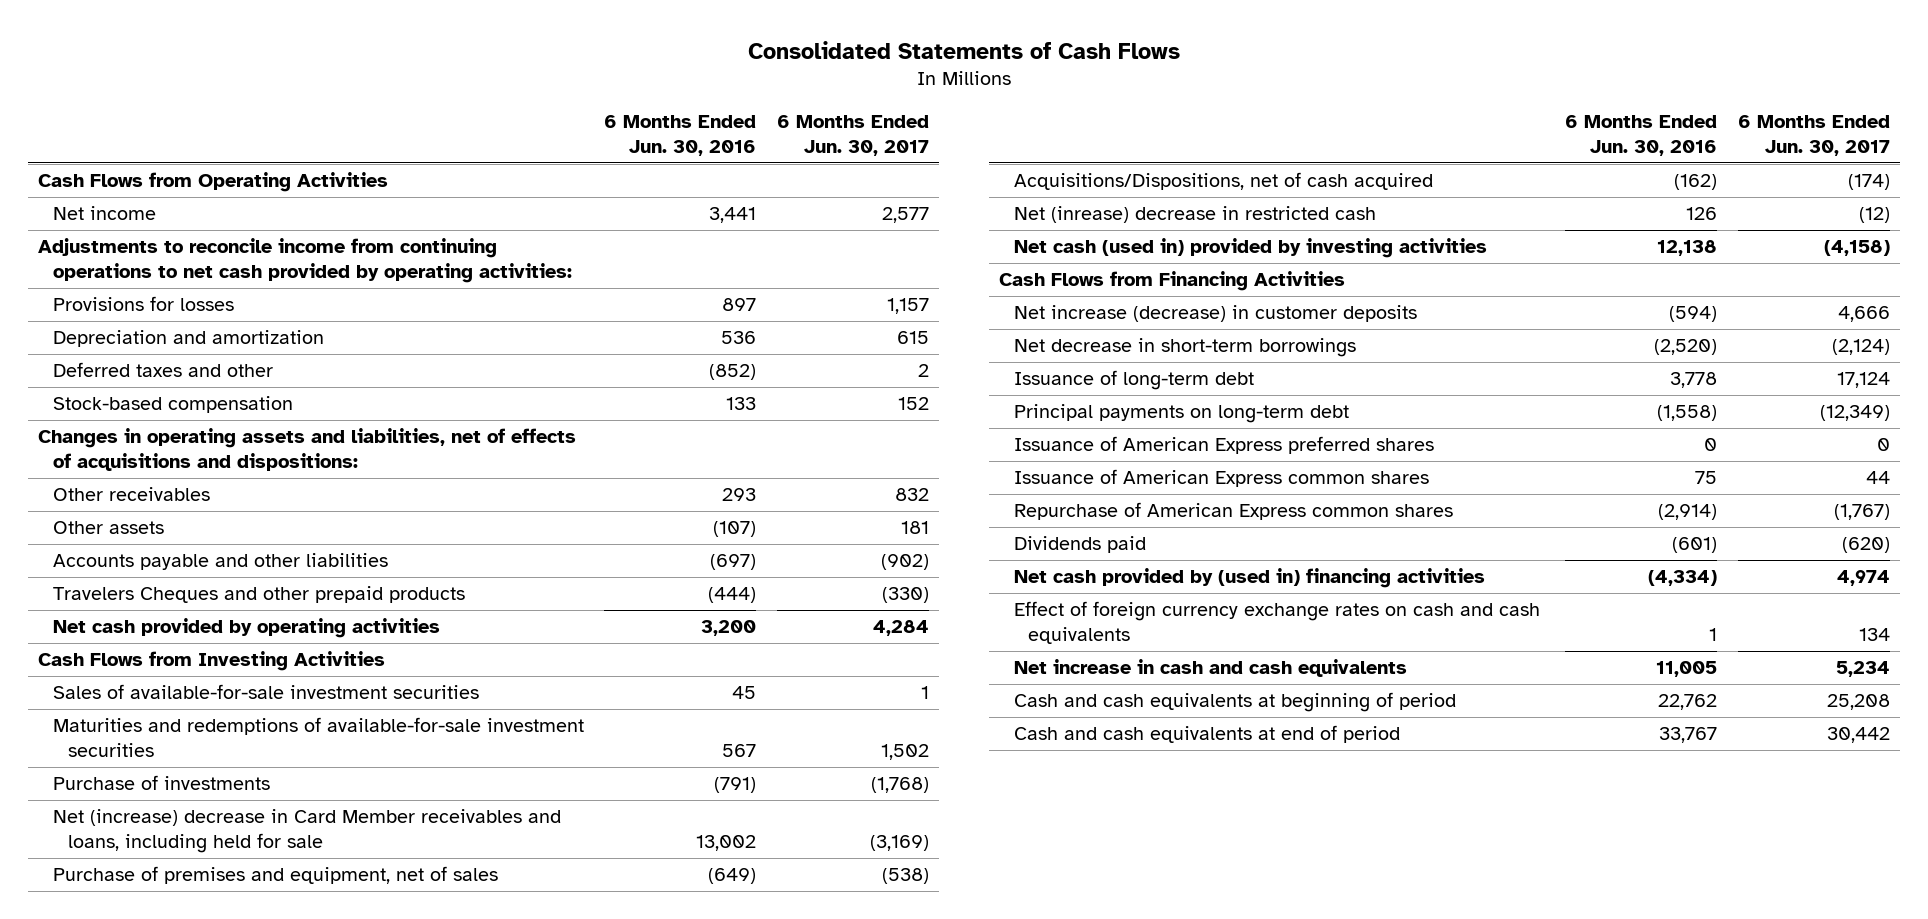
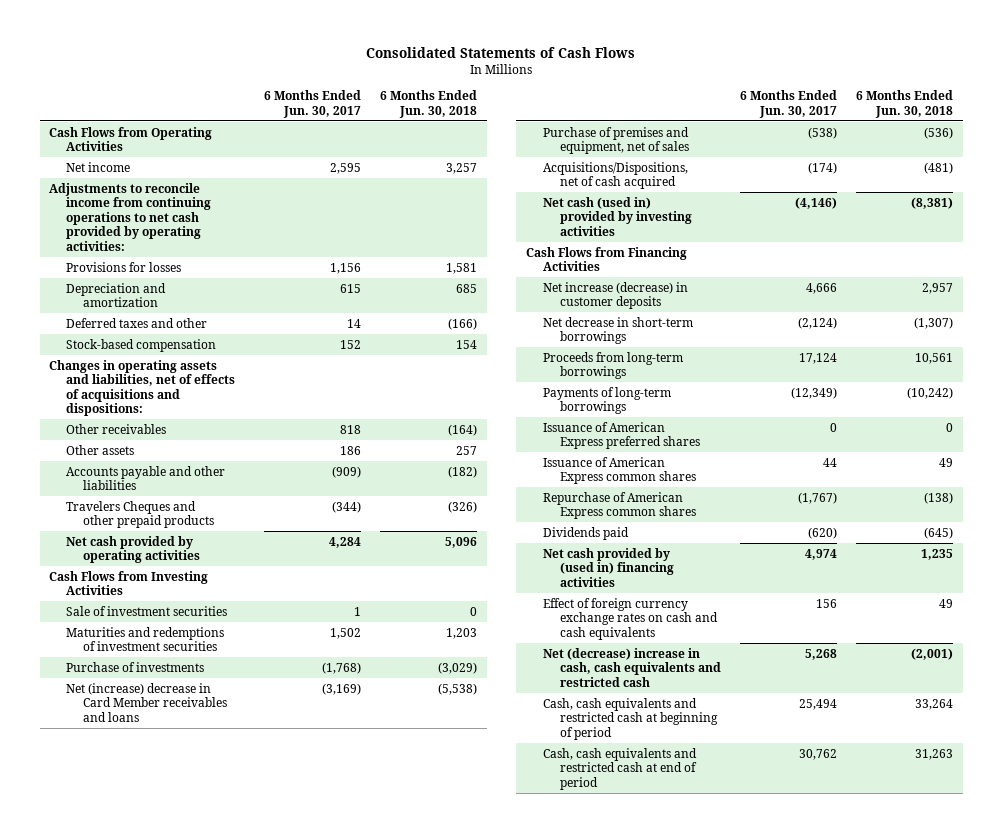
[604,115,757,157] 6 Months Ended Jun. 30, 2016 -> none
none -> [380,90,478,118] 6 Months Ended Jun. 30, 2018
[881,207,929,224] 2,577 -> [329,162,361,174] 2,595
[886,298,929,315] 1,157 -> [329,262,361,274] 1,156
[917,364,929,378] 2 -> [346,318,361,328] 14
[894,488,929,502] 832 -> [339,424,361,434] 818
[900,521,929,535] 181 -> [339,445,361,455] 186
[880,554,929,571] (902) -> [331,465,361,478] (909)
[881,587,929,604] (330) -> [331,500,361,513] (344)
[52,684,479,700] Sales of available-for-sale investment securities -> [66,605,228,616] Sale of investment securities
[52,717,584,758] Maturities and redemptions of available-for-sale investment securities -> [66,626,225,652] Maturities and redemptions of investment securities
[52,809,561,854] Net (increase) decrease in Card Member receivables and loans, including held for sale -> [66,682,228,722] Net (increase) decrease in Card Member receivables and loans
[1013,206,1376,224] Net (inrease) decrease in restricted cash -> none
[1823,240,1890,257] (4,158) -> [795,196,838,209] (4,146)
[1013,370,1254,391] Issuance of long-term debt -> [542,351,683,380] Proceeds from long-term borrowings
[1013,404,1349,424] Principal payments on long-term debt -> [542,386,671,415] Payments of long-term borrowings
[1858,628,1890,642] 134 -> [816,598,838,608] 156
[1013,659,1407,678] Net increase in cash and cash equivalents -> [542,647,721,687] Net (decrease) increase in cash, cash equivalents and restricted cash
[1835,661,1890,678] 5,234 -> [805,648,838,660] 5,268
[1013,692,1456,713] Cash and cash equivalents at beginning of period -> [542,697,718,740] Cash, cash equivalents and restricted cash at beginning of period
[1826,694,1890,711] 25,208 -> [799,698,838,710] 25,494
[1013,725,1400,744] Cash and cash equivalents at end of period -> [542,747,697,790] Cash, cash equivalents and restricted cash at end of period
[1826,727,1890,744] 30,442 -> [799,748,838,760] 30,762

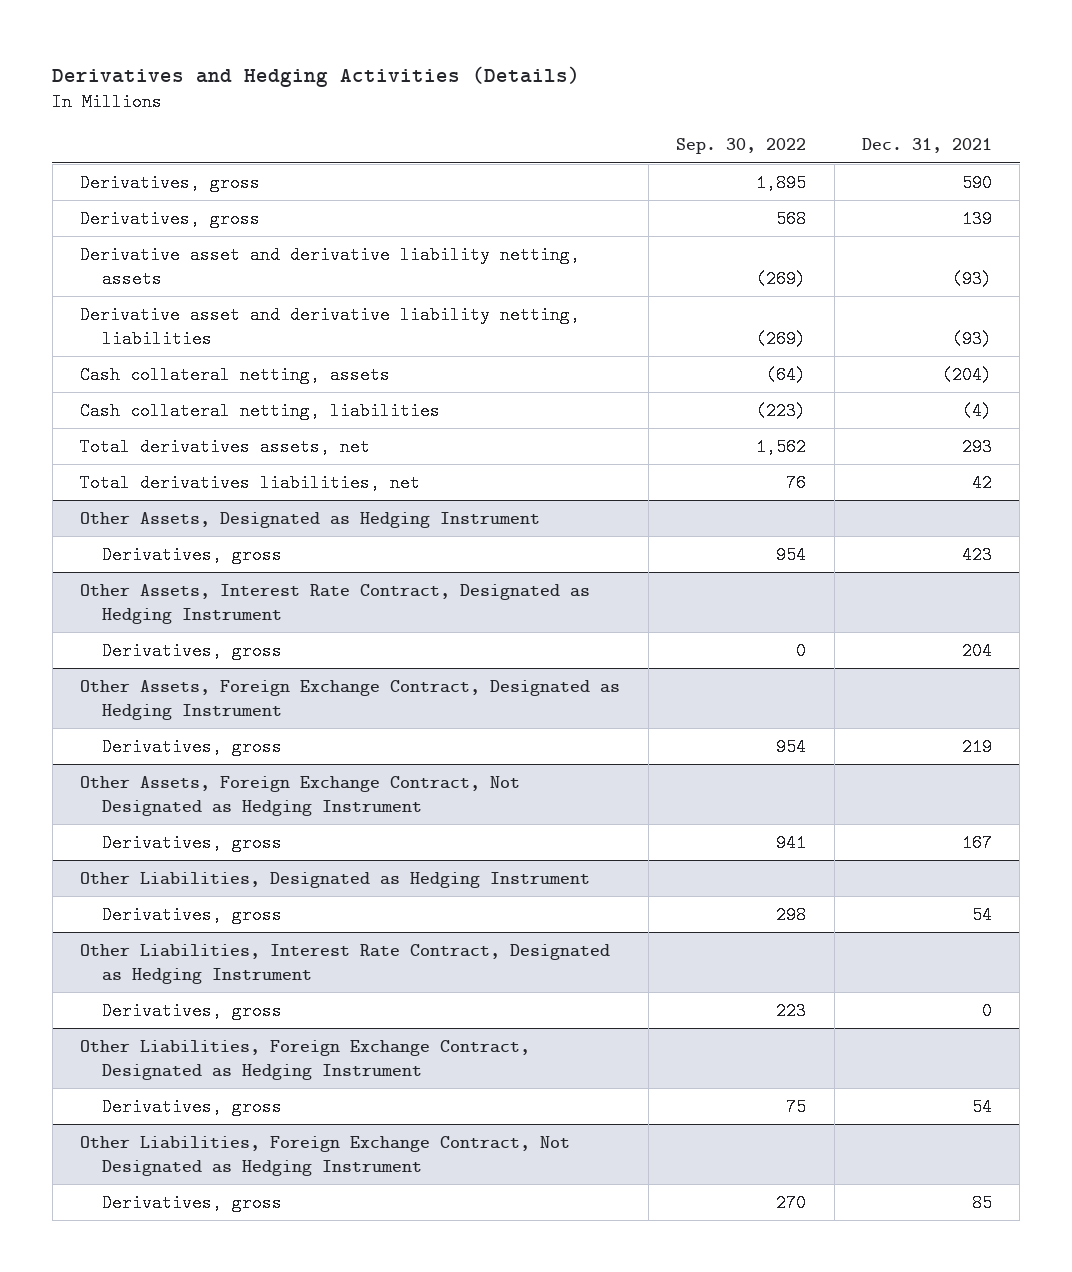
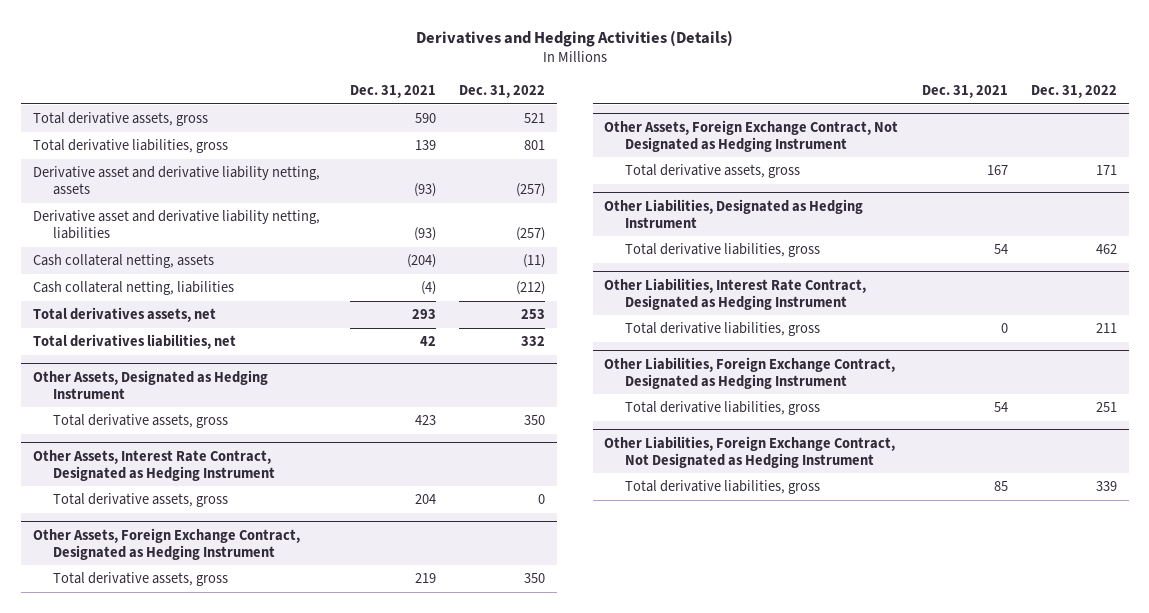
[676,138,807,155] Sep. 30, 2022 -> none
none -> [459,84,546,98] Dec. 31, 2022
[80,173,261,192] Derivatives, gross -> [32,112,208,127] Total derivative assets, gross
[80,209,261,228] Derivatives, gross -> [32,139,228,154] Total derivative liabilities, gross
[101,545,282,564] Derivatives, gross -> [53,414,229,429] Total derivative assets, gross
[101,641,282,660] Derivatives, gross -> [53,493,229,508] Total derivative assets, gross
[101,737,282,756] Derivatives, gross -> [53,572,229,587] Total derivative assets, gross
[101,833,282,852] Derivatives, gross -> [625,164,801,179] Total derivative assets, gross
[101,905,282,924] Derivatives, gross -> [625,243,821,258] Total derivative liabilities, gross
[101,1001,282,1020] Derivatives, gross -> [625,322,821,337] Total derivative liabilities, gross
[101,1097,282,1116] Derivatives, gross -> [625,401,821,416] Total derivative liabilities, gross
[101,1193,282,1212] Derivatives, gross -> [625,480,821,495] Total derivative liabilities, gross

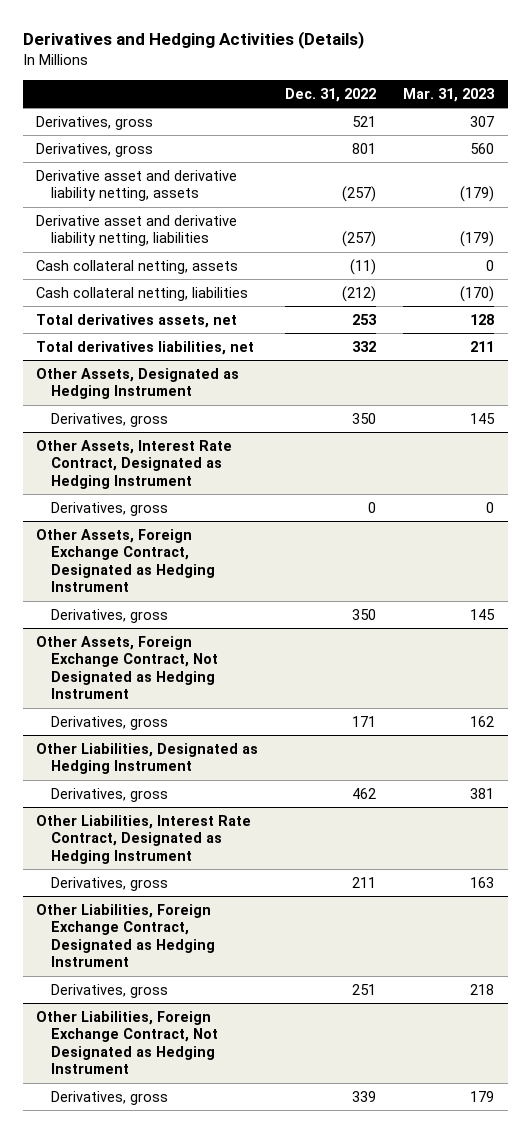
[349,84,436,98] Dec. 31, 2021 -> none
none -> [403,87,496,102] Mar. 31, 2023
[32,112,208,127] Total derivative assets, gross -> [36,115,154,130] Derivatives, gross
[32,139,228,154] Total derivative liabilities, gross -> [36,142,154,157] Derivatives, gross
[53,414,229,429] Total derivative assets, gross -> [50,412,168,427] Derivatives, gross
[53,493,229,508] Total derivative assets, gross -> [50,501,168,516] Derivatives, gross
[53,572,229,587] Total derivative assets, gross -> [50,608,168,623] Derivatives, gross
[625,164,801,179] Total derivative assets, gross -> [50,715,168,730] Derivatives, gross
[625,243,821,258] Total derivative liabilities, gross -> [50,787,168,802] Derivatives, gross
[625,322,821,337] Total derivative liabilities, gross -> [50,876,168,891] Derivatives, gross
[625,401,821,416] Total derivative liabilities, gross -> [50,983,168,998] Derivatives, gross
[625,480,821,495] Total derivative liabilities, gross -> [50,1090,168,1105] Derivatives, gross

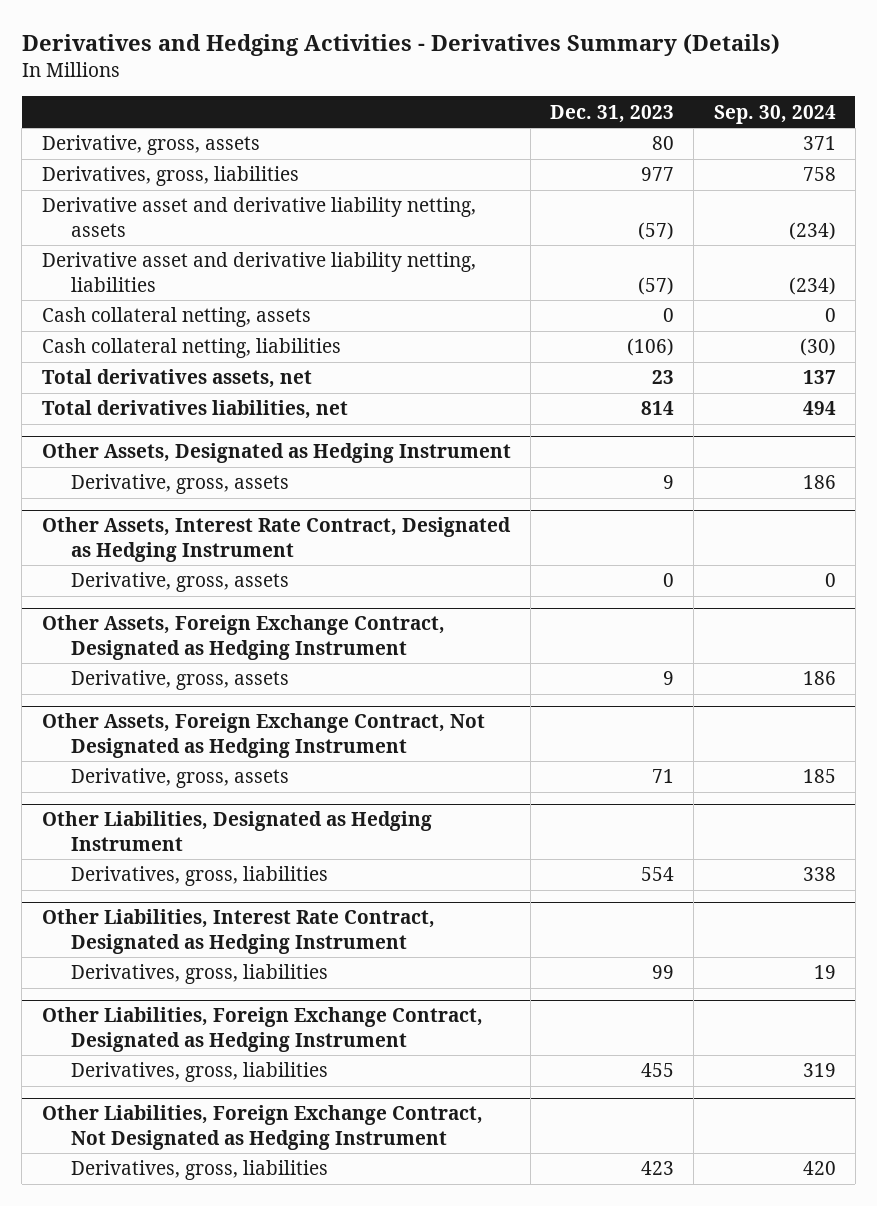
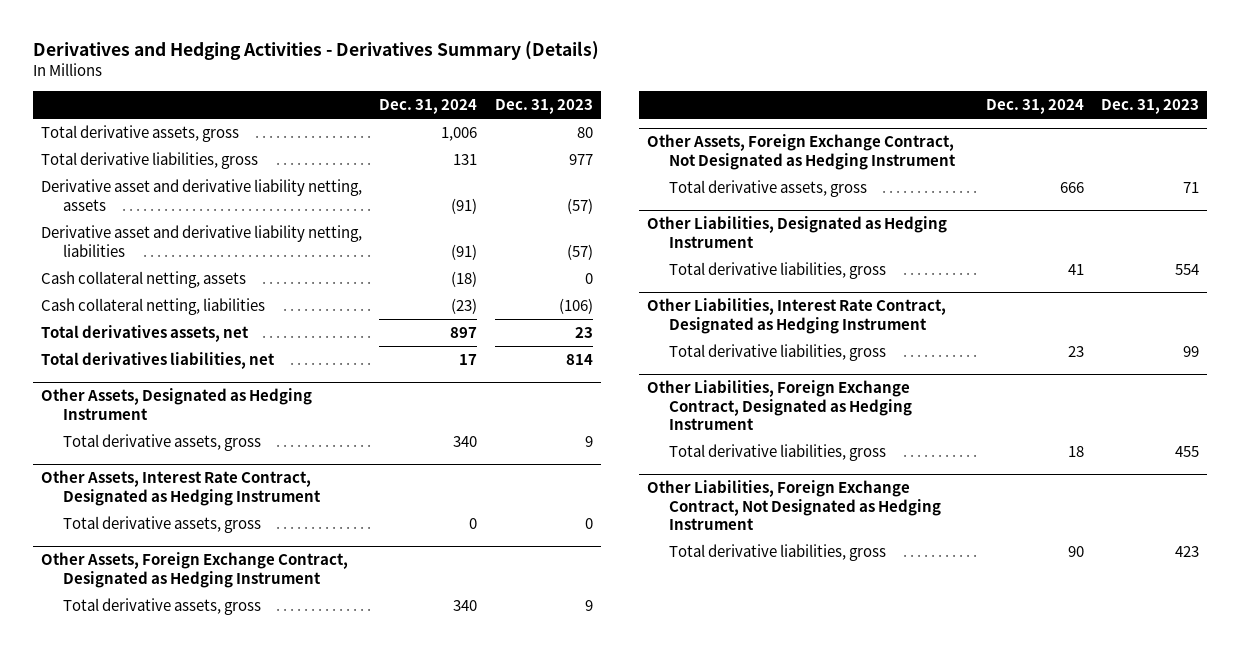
[713,104,836,124] Sep. 30, 2024 -> none
none -> [379,99,478,115] Dec. 31, 2024
[41,135,260,156] Derivative, gross, assets -> [41,125,240,143] Total derivative assets, gross
[41,166,299,187] Derivatives, gross, liabilities -> [41,152,259,170] Total derivative liabilities, gross
[71,474,290,495] Derivative, gross, assets -> [63,434,262,452] Total derivative assets, gross
[71,572,290,593] Derivative, gross, assets -> [63,516,262,534] Total derivative assets, gross
[71,670,290,691] Derivative, gross, assets -> [63,598,262,616] Total derivative assets, gross
[71,768,290,789] Derivative, gross, assets -> [669,180,868,198] Total derivative assets, gross
[71,866,329,887] Derivatives, gross, liabilities -> [669,262,887,280] Total derivative liabilities, gross
[71,964,329,985] Derivatives, gross, liabilities -> [669,344,887,362] Total derivative liabilities, gross
[71,1062,329,1083] Derivatives, gross, liabilities -> [669,444,887,462] Total derivative liabilities, gross
[71,1160,329,1181] Derivatives, gross, liabilities -> [669,544,887,562] Total derivative liabilities, gross

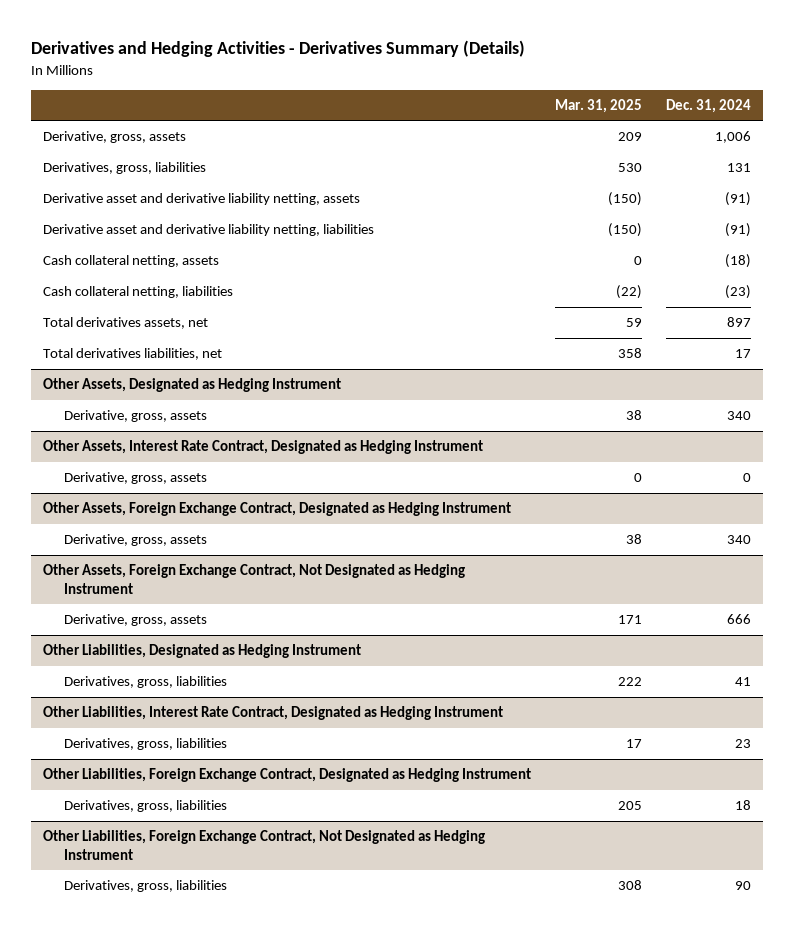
[494,99,593,115] Dec. 31, 2023 -> none
none -> [554,99,642,114] Mar. 31, 2025
[41,125,240,143] Total derivative assets, gross -> [42,131,186,144] Derivative, gross, assets
[41,152,259,170] Total derivative liabilities, gross -> [42,162,206,175] Derivatives, gross, liabilities
[63,434,262,452] Total derivative assets, gross -> [63,410,207,423] Derivative, gross, assets
[63,516,262,534] Total derivative assets, gross -> [63,472,207,485] Derivative, gross, assets
[63,598,262,616] Total derivative assets, gross -> [63,534,207,547] Derivative, gross, assets
[669,180,868,198] Total derivative assets, gross -> [63,614,207,627] Derivative, gross, assets
[669,262,887,280] Total derivative liabilities, gross -> [63,676,227,689] Derivatives, gross, liabilities
[669,344,887,362] Total derivative liabilities, gross -> [63,738,227,751] Derivatives, gross, liabilities
[669,444,887,462] Total derivative liabilities, gross -> [63,800,227,813] Derivatives, gross, liabilities
[669,544,887,562] Total derivative liabilities, gross -> [63,880,227,893] Derivatives, gross, liabilities

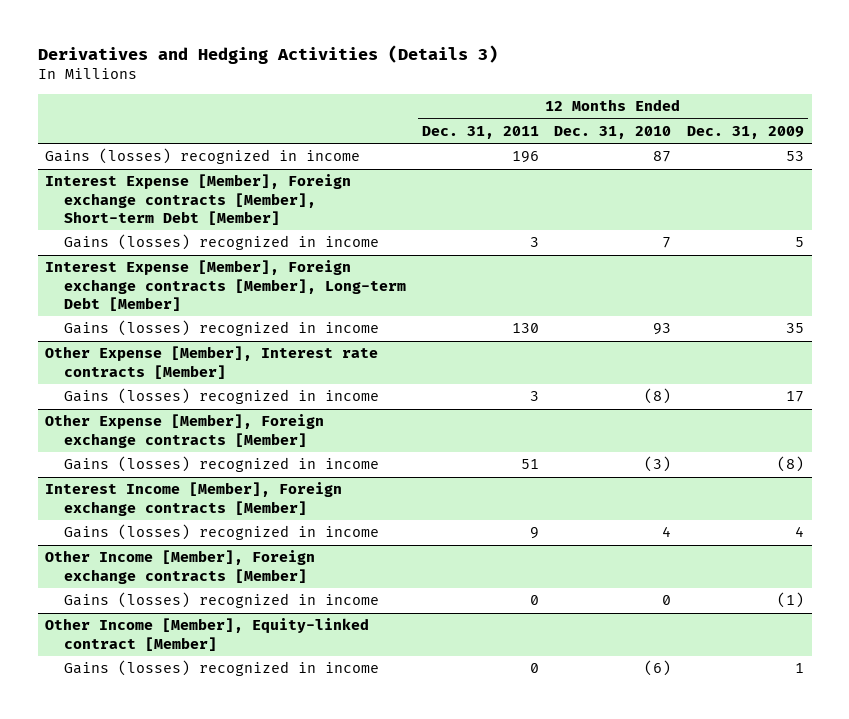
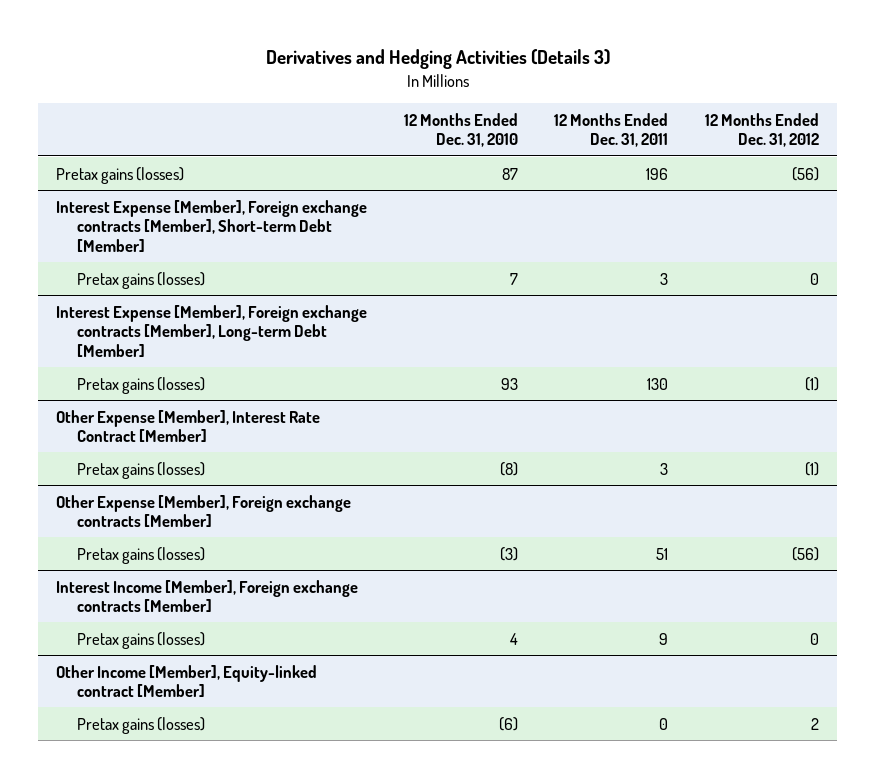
[686,126,804,140] Dec. 31, 2009 -> none
none -> [705,112,820,148] 12 Months Ended Dec. 31, 2012
[45,148,361,165] Gains (losses) recognized in income -> [56,166,185,184] Pretax gains (losses)
[63,234,379,251] Gains (losses) recognized in income -> [76,271,205,289] Pretax gains (losses)
[63,320,379,337] Gains (losses) recognized in income -> [76,376,205,394] Pretax gains (losses)
[45,346,379,379] Other Expense [Member], Interest rate contracts [Member] -> [56,409,321,443] Other Expense [Member], Interest Rate Contract [Member]
[63,388,379,405] Gains (losses) recognized in income -> [76,461,205,479] Pretax gains (losses)
[63,456,379,473] Gains (losses) recognized in income -> [76,546,205,564] Pretax gains (losses)
[45,550,316,584] Other Income [Member], Foreign exchange contracts [Member] -> none
[63,592,379,609] Gains (losses) recognized in income -> none
[63,524,379,541] Gains (losses) recognized in income -> [76,631,205,649] Pretax gains (losses)
[63,660,379,677] Gains (losses) recognized in income -> [76,716,205,734] Pretax gains (losses)

